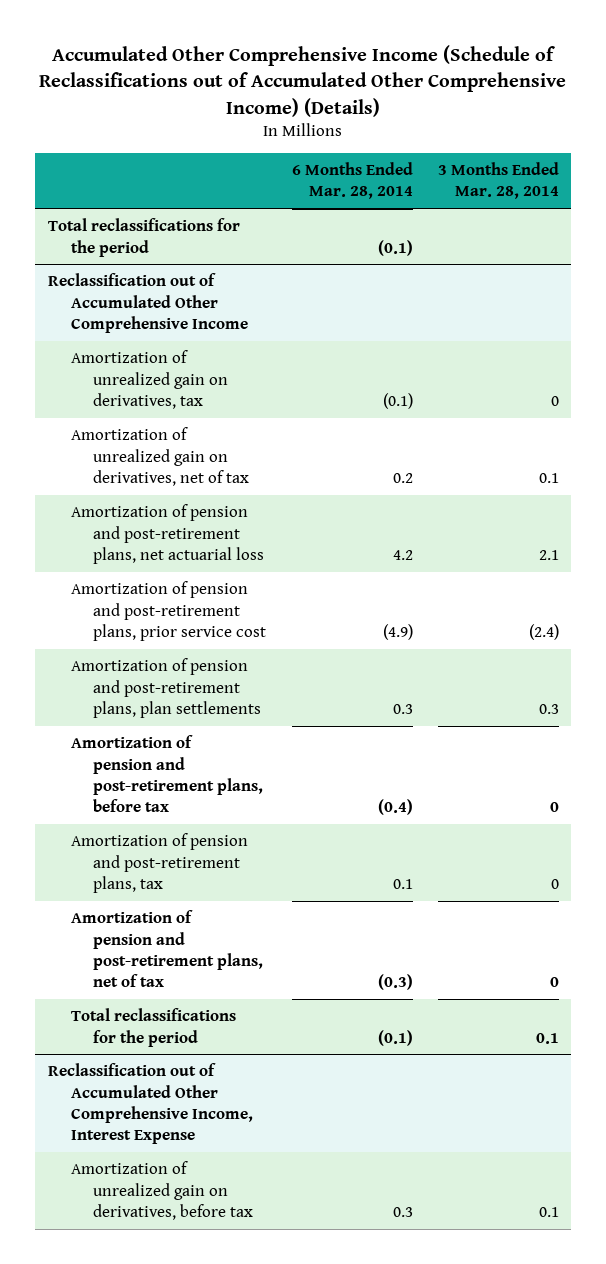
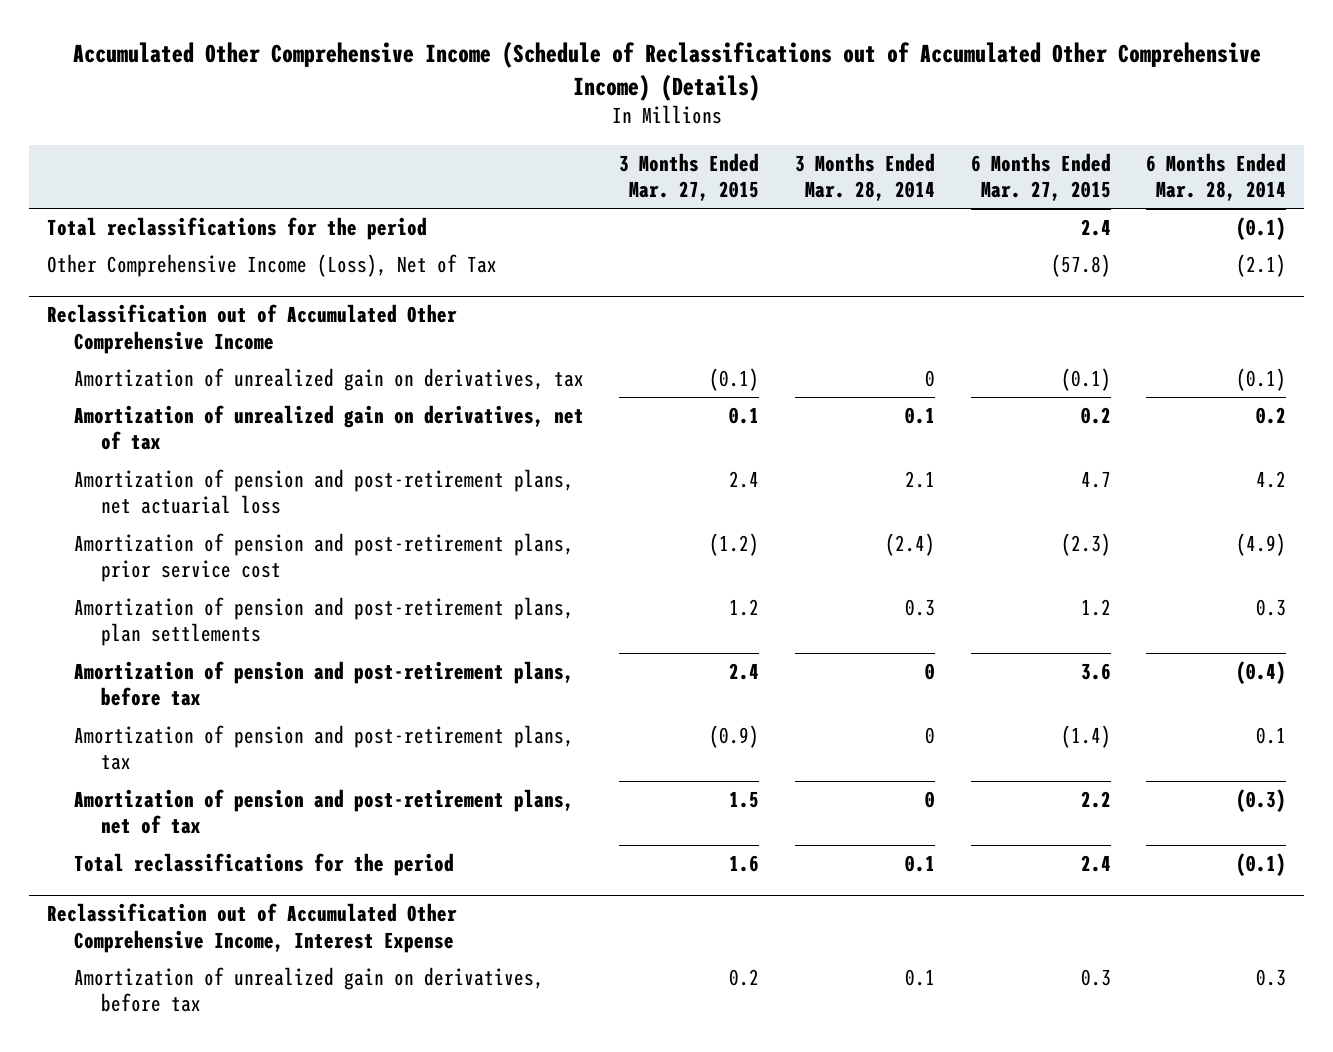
none -> [619,152,760,202] 3 Months Ended Mar. 27, 2015
none -> [970,152,1111,202] 6 Months Ended Mar. 27, 2015
none -> [46,254,497,278] Other Comprehensive Income (Loss), Net of Tax

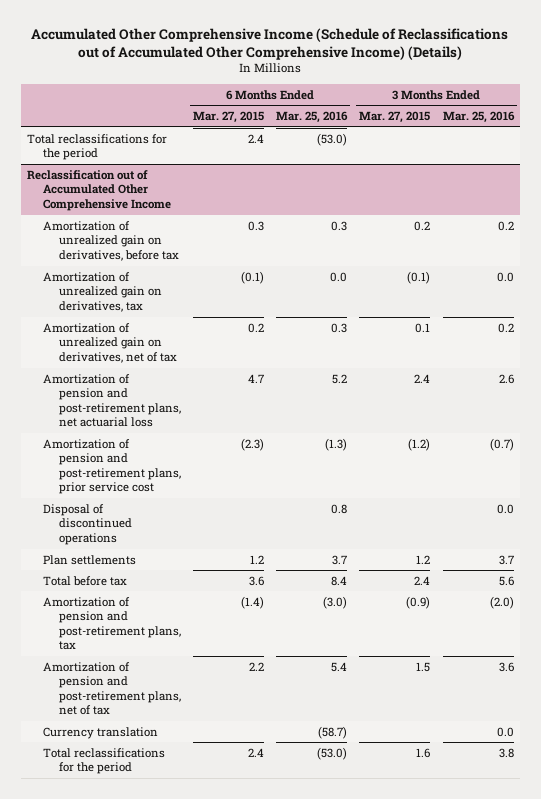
[795,152,936,202] 3 Months Ended Mar. 28, 2014 -> none
[1146,152,1287,202] 6 Months Ended Mar. 28, 2014 -> none
none -> [276,111,349,124] Mar. 25, 2016
none -> [442,111,515,124] Mar. 25, 2016
[46,254,497,278] Other Comprehensive Income (Loss), Net of Tax -> none
none -> [42,220,179,261] Amortization of unrealized gain on derivatives, before tax
none -> [42,503,132,545] Disposal of discontinued operations
[73,597,574,647] Amortization of pension and post-retirement plans, plan settlements -> [42,554,136,565] Plan settlements
[73,661,574,707] Amortization of pension and post-retirement plans, before tax -> [42,575,127,586] Total before tax
none -> [42,726,158,739] Currency translation
[46,903,457,953] Reclassification out of Accumulated Other Comprehensive Income, Interest Expense -> none
[73,967,544,1013] Amortization of unrealized gain on derivatives, before tax -> none

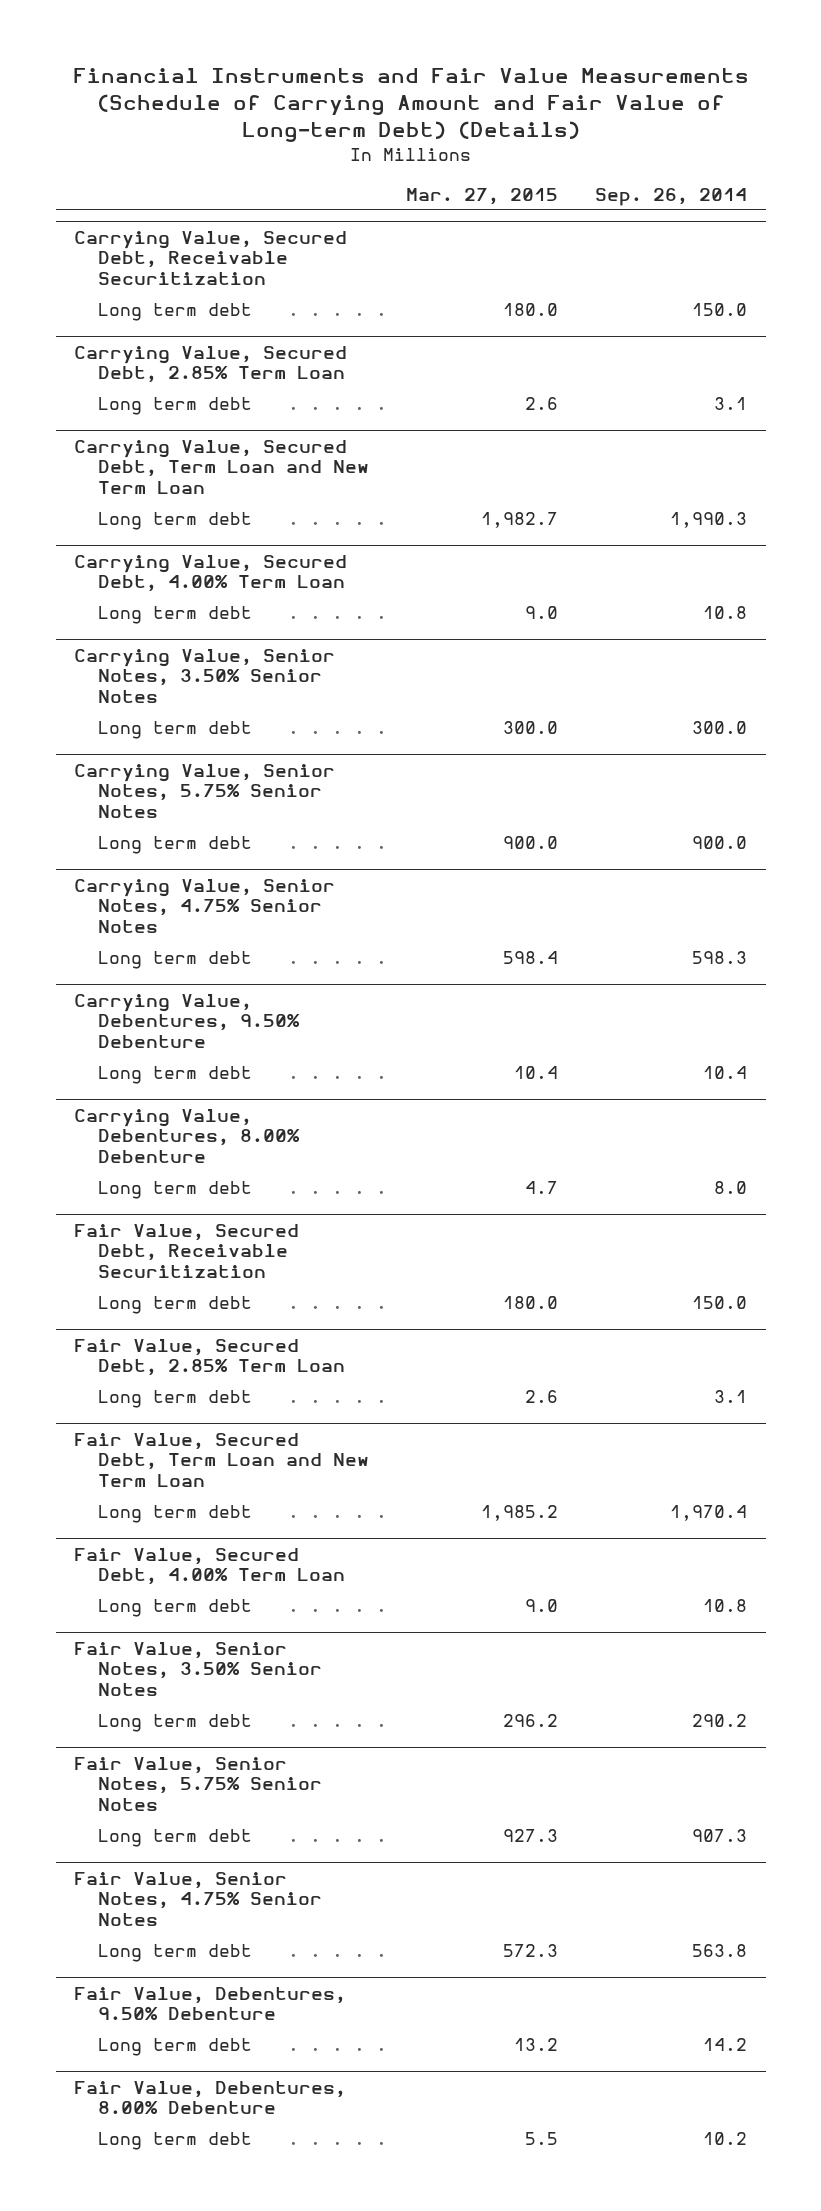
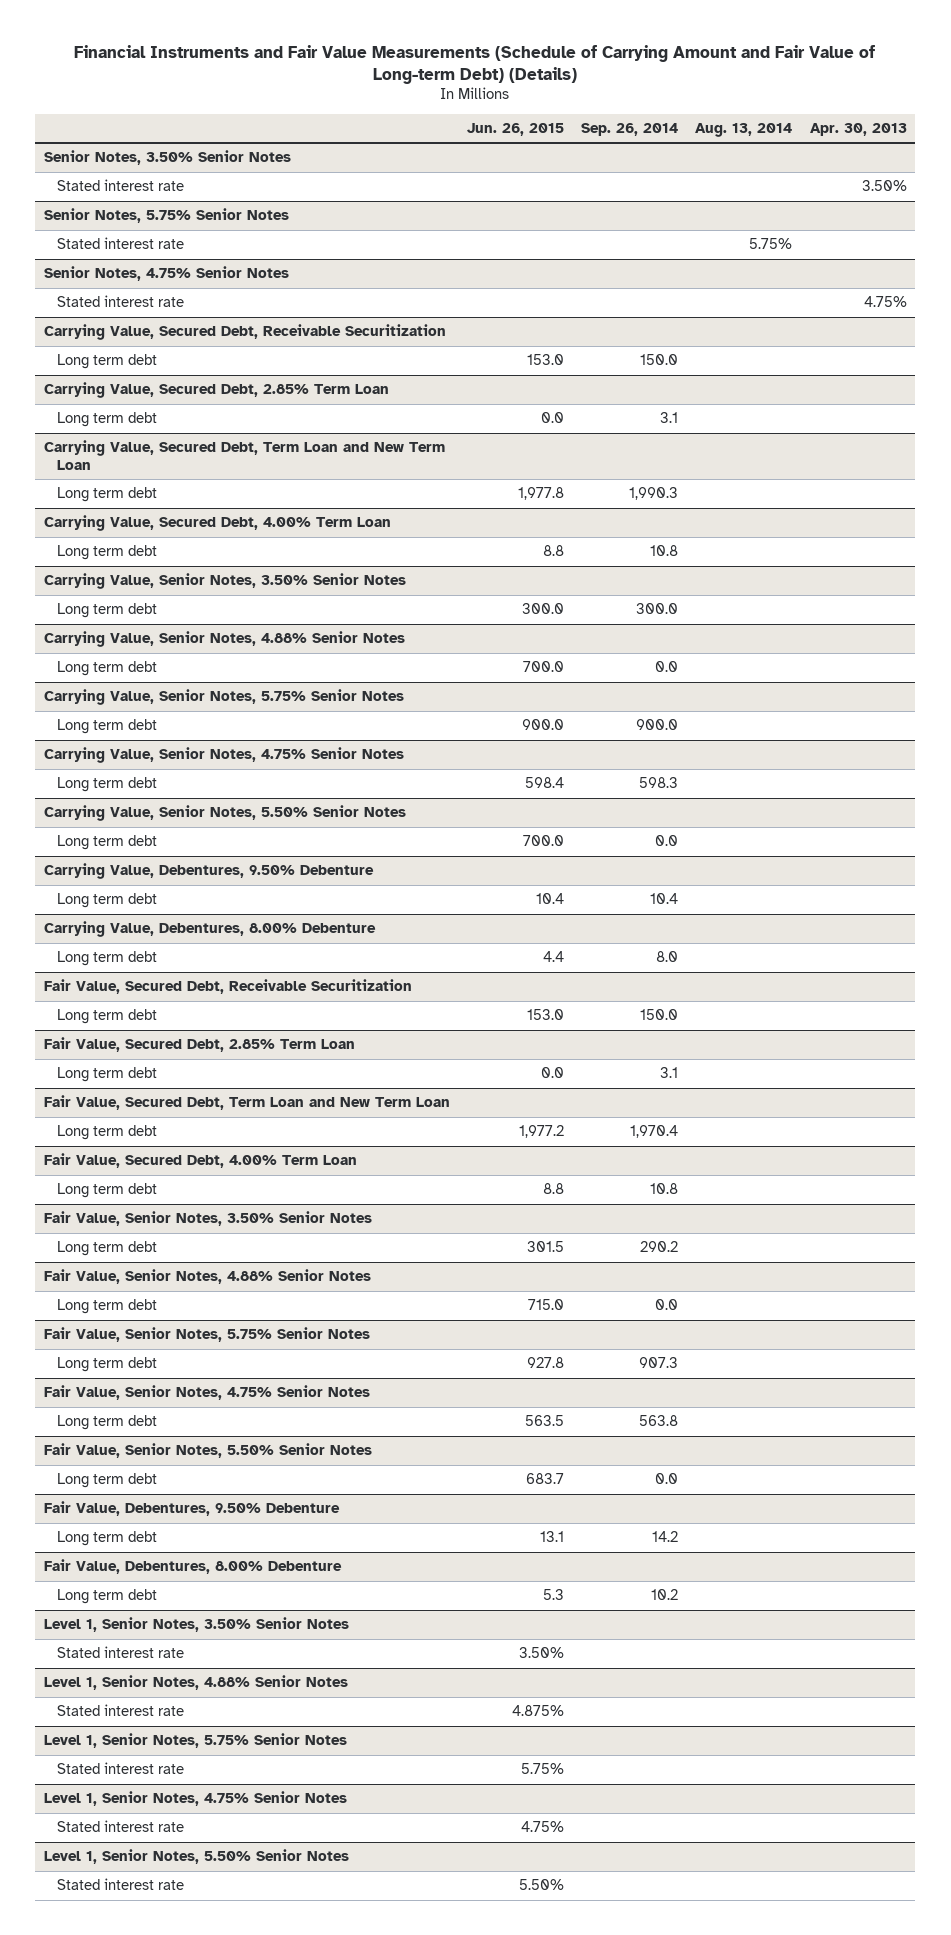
[405,187,558,205] Mar. 27, 2015 -> none
none -> [467,122,565,136] Jun. 26, 2015
none -> [695,122,793,137] Aug. 13, 2014
none -> [809,122,907,136] Apr. 30, 2013
none -> [43,150,291,166] Senior Notes, 3.50% Senior Notes
none -> [57,179,185,192] Stated interest rate
none -> [43,208,289,224] Senior Notes, 5.75% Senior Notes
none -> [57,237,185,250] Stated interest rate
none -> [43,266,289,282] Senior Notes, 4.75% Senior Notes
none -> [57,295,185,308] Stated interest rate
none -> [43,631,405,648] Carrying Value, Senior Notes, 4.88% Senior Notes
none -> [57,661,158,677] Long term debt
none -> [43,805,406,822] Carrying Value, Senior Notes, 5.50% Senior Notes
none -> [57,835,158,851] Long term debt
none -> [43,1269,371,1285] Fair Value, Senior Notes, 4.88% Senior Notes
none -> [57,1299,158,1315] Long term debt
none -> [43,1443,372,1459] Fair Value, Senior Notes, 5.50% Senior Notes
none -> [57,1473,158,1489] Long term debt
none -> [43,1617,349,1633] Level 1, Senior Notes, 3.50% Senior Notes
none -> [57,1646,185,1659] Stated interest rate
none -> [43,1675,348,1691] Level 1, Senior Notes, 4.88% Senior Notes
none -> [57,1704,185,1717] Stated interest rate
none -> [43,1733,347,1749] Level 1, Senior Notes, 5.75% Senior Notes
none -> [57,1762,185,1775] Stated interest rate
none -> [43,1791,347,1807] Level 1, Senior Notes, 4.75% Senior Notes
none -> [57,1820,185,1833] Stated interest rate
none -> [43,1849,349,1865] Level 1, Senior Notes, 5.50% Senior Notes
none -> [57,1878,185,1891] Stated interest rate

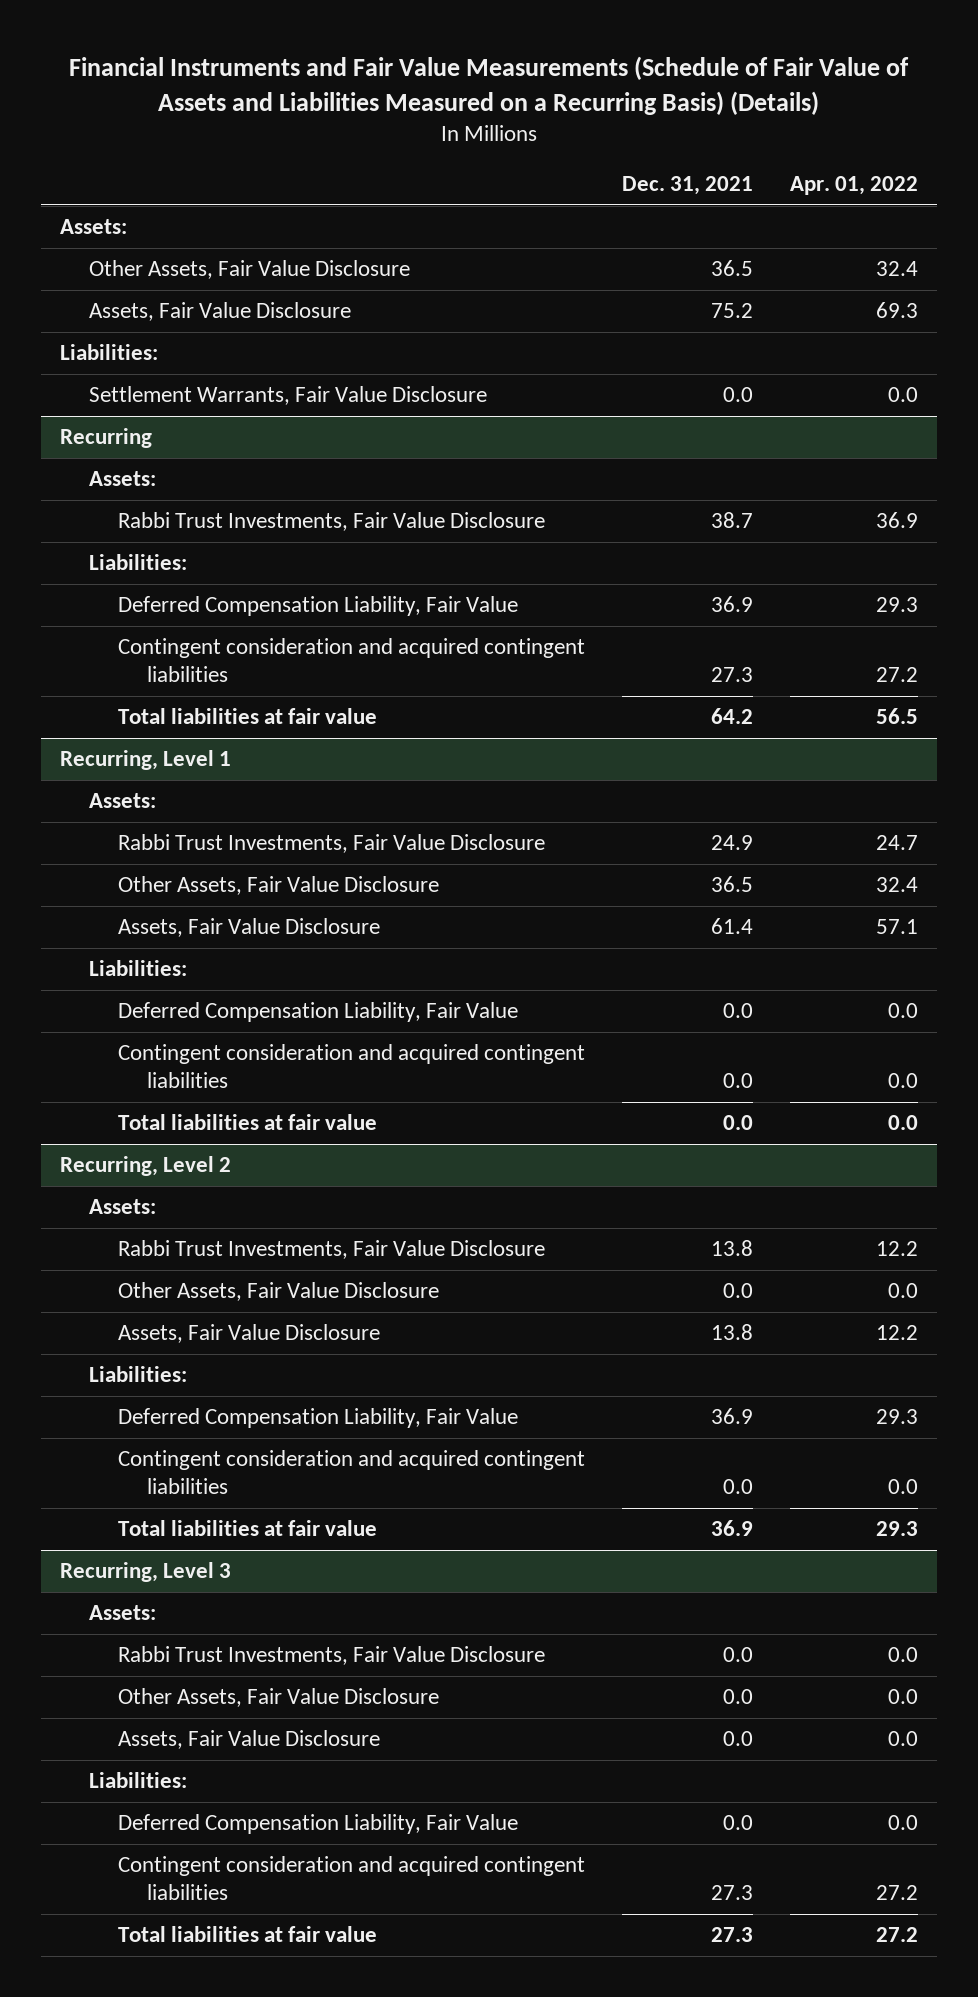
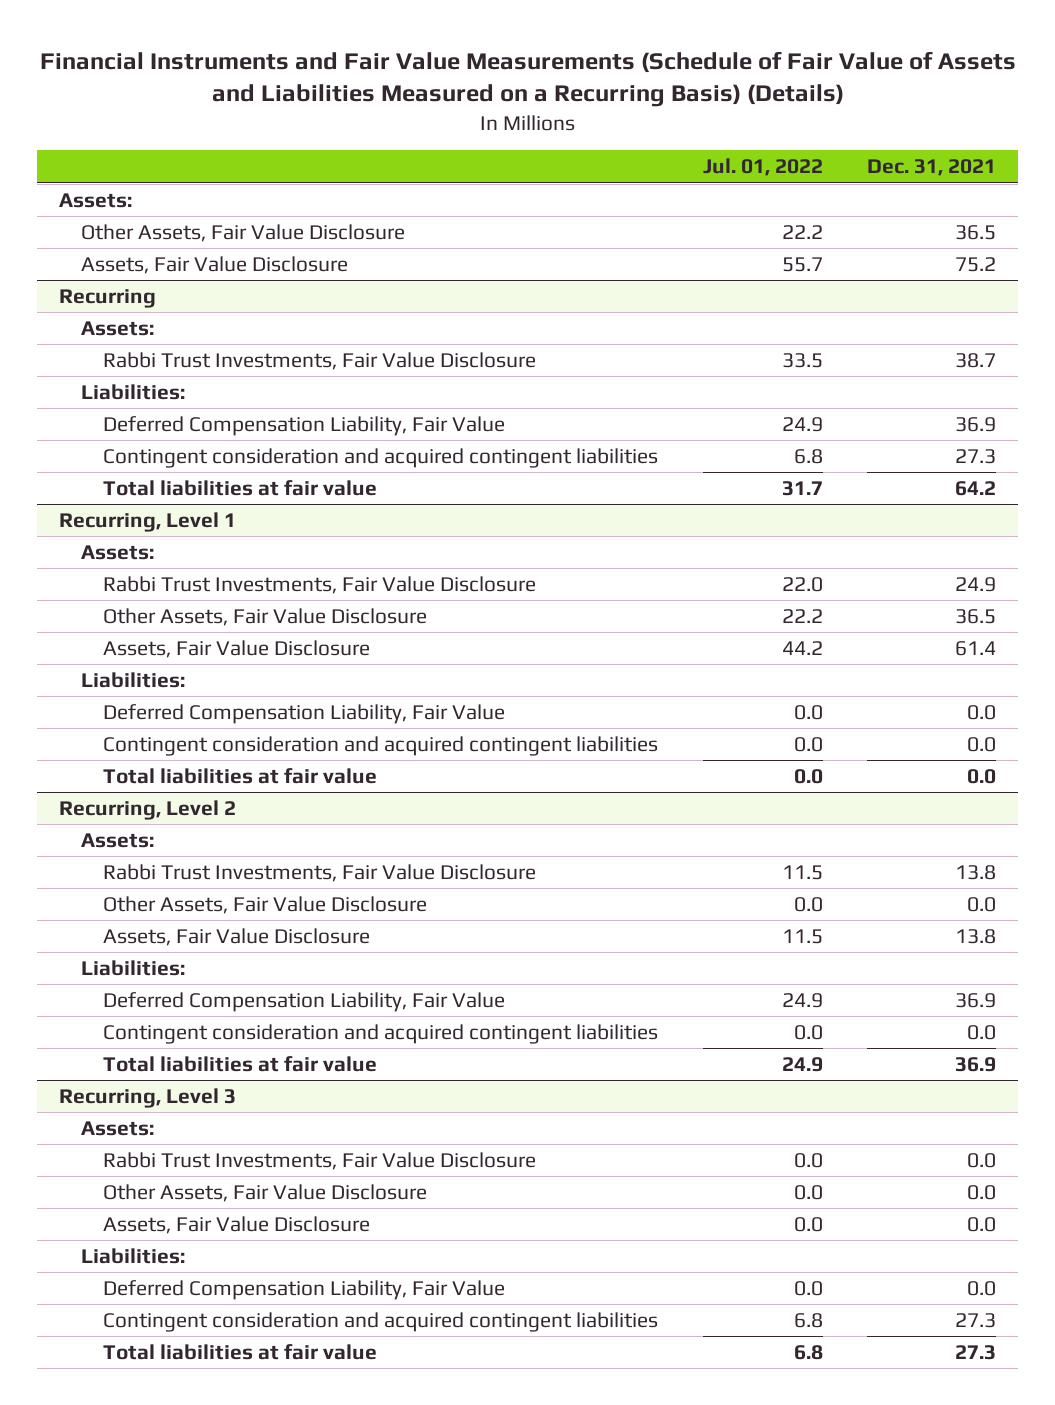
[790,176,919,196] Apr. 01, 2022 -> none
none -> [702,158,823,177] Jul. 01, 2022
[59,344,158,361] Liabilities: -> none
[88,386,487,406] Settlement Warrants, Fair Value Disclosure -> none

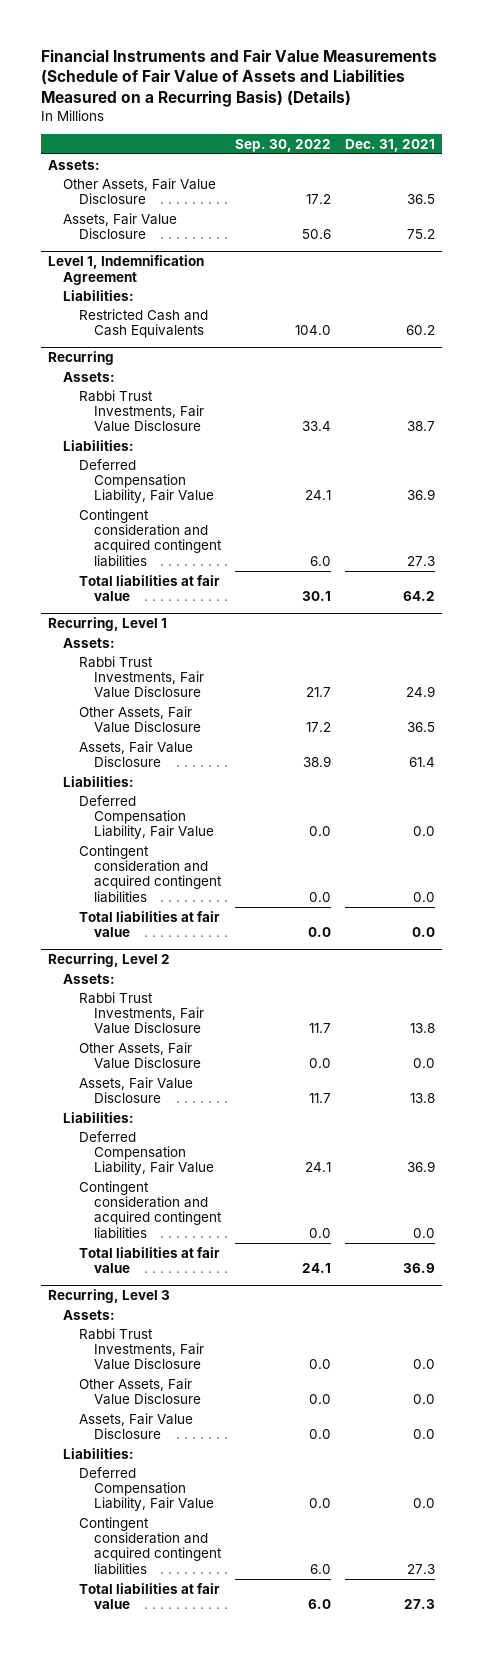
[702,158,823,177] Jul. 01, 2022 -> none
none -> [235,138,332,152] Sep. 30, 2022
none -> [47,255,204,285] Level 1, Indemnification Agreement
none -> [63,289,135,301] Liabilities:
none -> [78,308,208,338] Restricted Cash and Cash Equivalents

